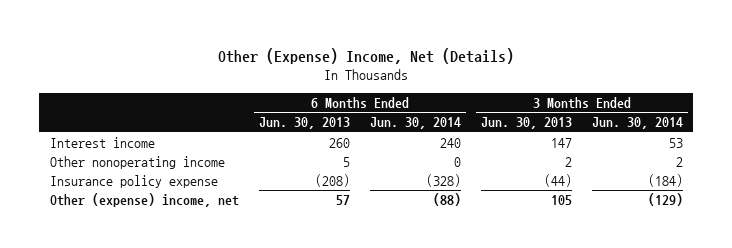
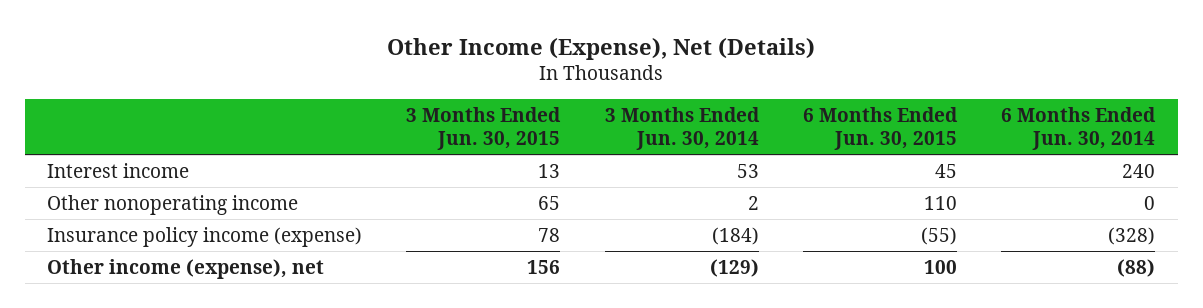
[218,47,515,64] Other (Expense) Income, Net (Details) -> [387,37,816,60] Other Income (Expense), Net (Details)
[258,117,350,130] Jun. 30, 2013 -> none
[480,117,572,130] Jun. 30, 2013 -> none
none -> [406,107,562,151] 3 Months Ended Jun. 30, 2015
none -> [803,107,959,151] 6 Months Ended Jun. 30, 2015
[49,175,218,189] Insurance policy expense -> [47,226,363,247] Insurance policy income (expense)
[49,193,239,208] Other (expense) income, net -> [47,258,325,279] Other income (expense), net

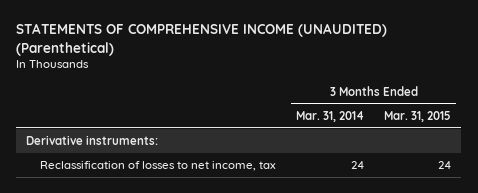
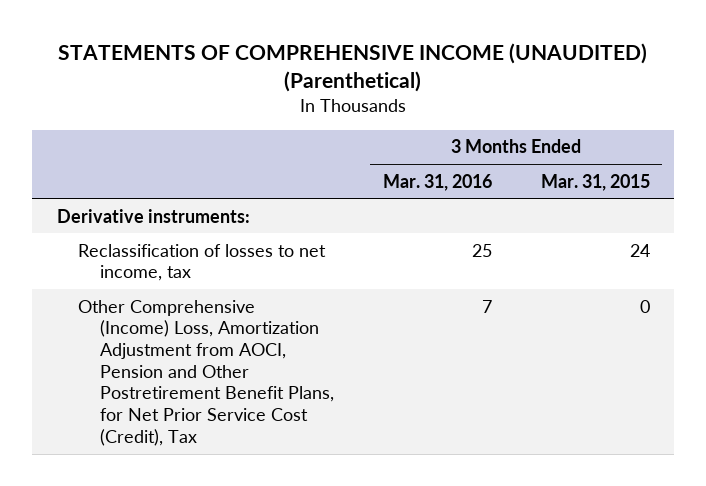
[296,111,365,123] Mar. 31, 2014 -> none
none -> [382,173,492,191] Mar. 31, 2016
none -> [78,299,334,446] Other Comprehensive (Income) Loss, Amortization Adjustment from AOCI, Pension and Other Postretirement Benefit Plans, for Net Prior Service Cost (Credit), Tax

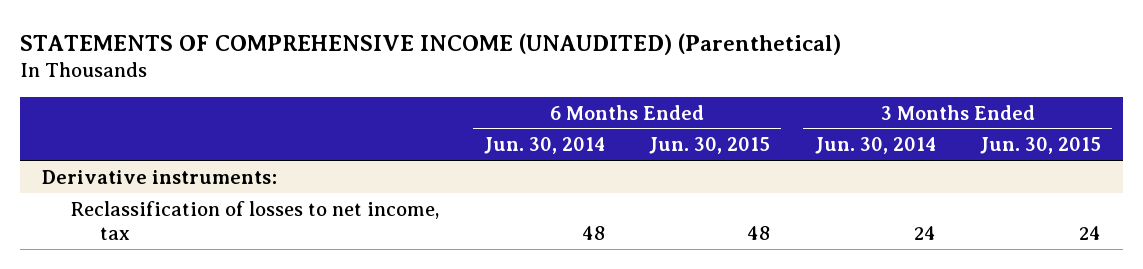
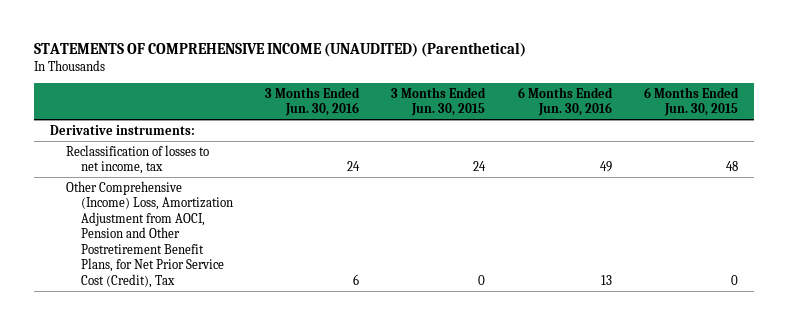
[483,137,605,155] Jun. 30, 2014 -> none
[814,137,936,155] Jun. 30, 2014 -> none
none -> [265,86,361,117] 3 Months Ended Jun. 30, 2016
none -> [517,86,613,117] 6 Months Ended Jun. 30, 2016
none -> [65,180,233,288] Other Comprehensive (Income) Loss, Amortization Adjustment from AOCI, Pension and Other Postretirement Benefit Plans, for Net Prior Service Cost (Credit), Tax

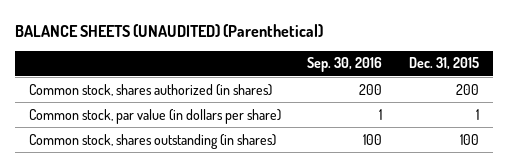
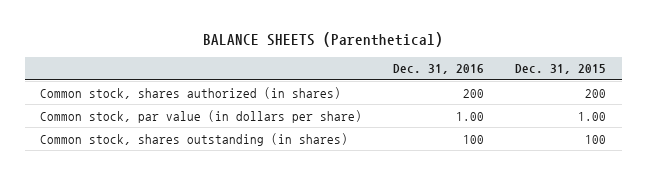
[15,23,324,37] BALANCE SHEETS (UNAUDITED) (Parenthetical) -> [203,32,444,48] BALANCE SHEETS (Parenthetical)
[307,57,383,73] Sep. 30, 2016 -> none
none -> [393,64,485,75] Dec. 31, 2016
[476,108,480,120] 1 -> [578,111,607,121] 1.00

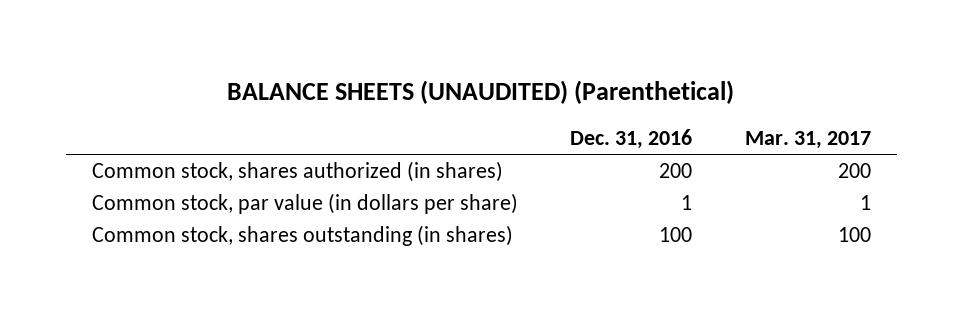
[203,32,444,48] BALANCE SHEETS (Parenthetical) -> [227,80,735,105] BALANCE SHEETS (UNAUDITED) (Parenthetical)
[515,64,607,75] Dec. 31, 2015 -> none
none -> [744,131,871,150] Mar. 31, 2017
[456,111,485,121] 1.00 -> [681,195,693,211] 1

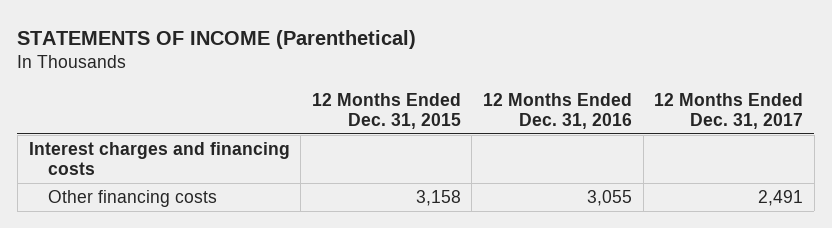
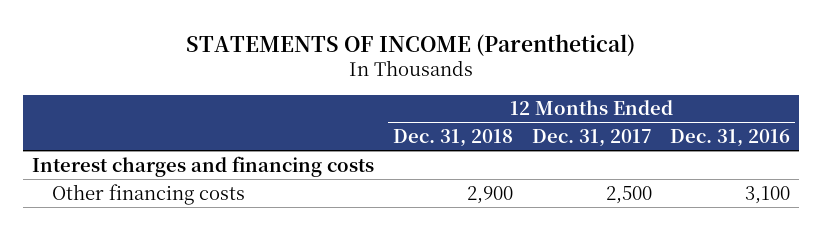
[311,92,461,129] 12 Months Ended Dec. 31, 2015 -> none
none -> [392,129,513,148] Dec. 31, 2018
[587,189,633,206] 3,055 -> [745,185,791,204] 3,100
[758,189,804,206] 2,491 -> [605,185,652,204] 2,500

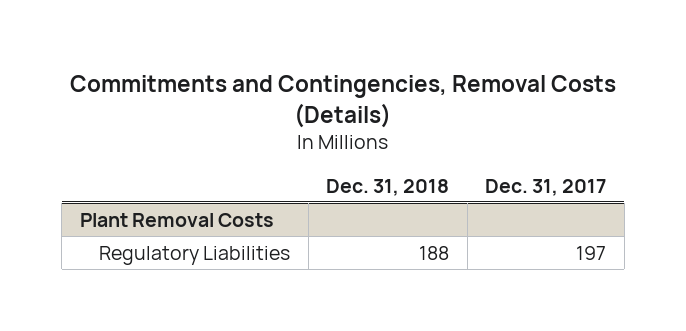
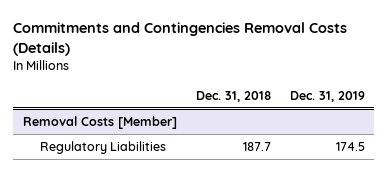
[70,75,617,128] Commitments and Contingencies, Removal Costs (Details) -> [13,22,348,57] Commitments and Contingencies Removal Costs (Details)
[485,178,607,196] Dec. 31, 2017 -> none
none -> [289,90,365,102] Dec. 31, 2019
[79,212,274,227] Plant Removal Costs -> [22,115,177,129] Removal Costs [Member]
[419,245,450,260] 188 -> [242,141,271,151] 187.7

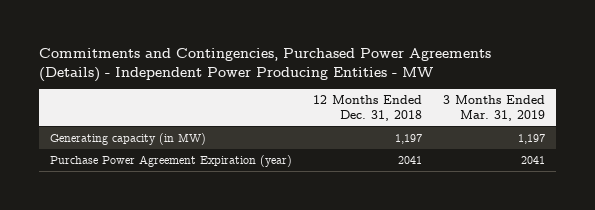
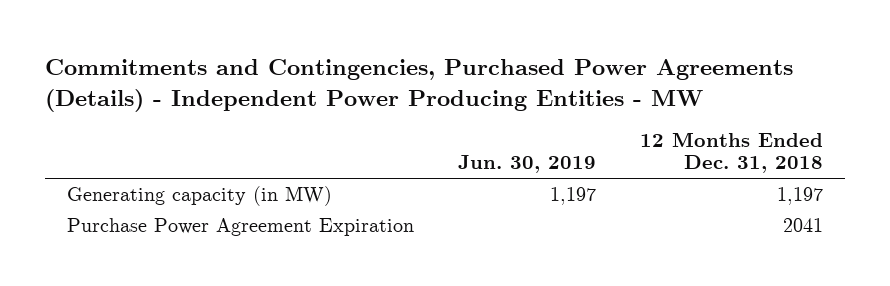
[443,95,546,121] 3 Months Ended Mar. 31, 2019 -> none
none -> [458,155,597,174] Jun. 30, 2019
[49,155,292,168] Purchase Power Agreement Expiration (year) -> [67,217,415,236] Purchase Power Agreement Expiration

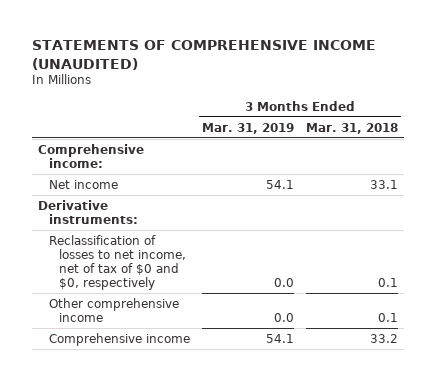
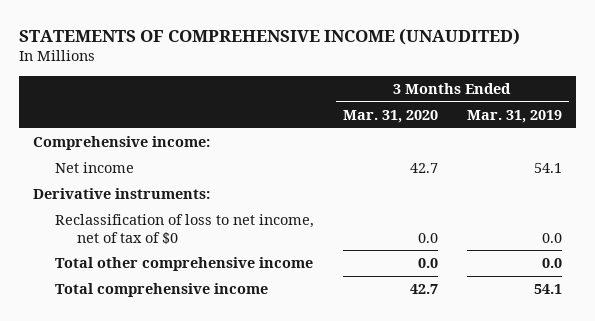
[305,122,398,134] Mar. 31, 2018 -> none
none -> [342,110,438,124] Mar. 31, 2020
[48,234,186,290] Reclassification of losses to net income, net of tax of $0 and $0, respectively -> [54,214,314,244] Reclassification of loss to net income, net of tax of $0
[48,297,179,322] Other comprehensive income -> [54,257,313,272] Total other comprehensive income
[48,332,190,346] Comprehensive income -> [54,283,268,298] Total comprehensive income

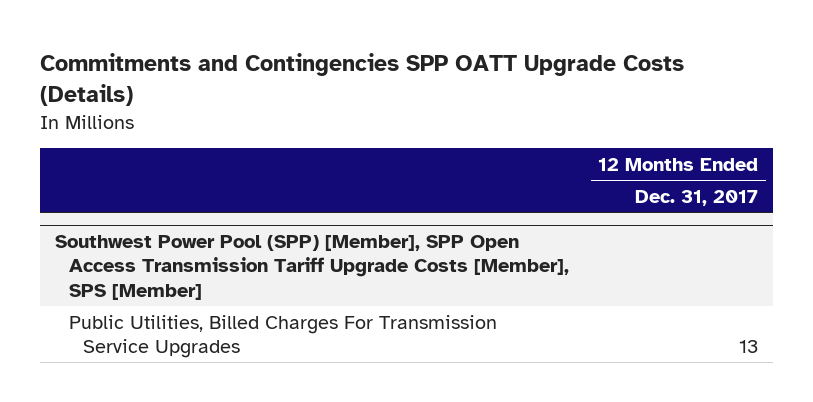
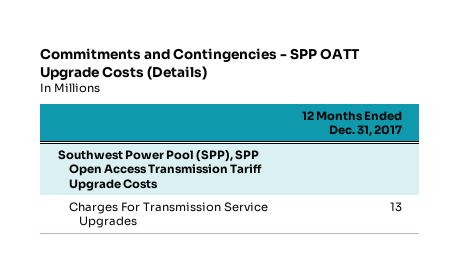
[40,53,685,106] Commitments and Contingencies SPP OATT Upgrade Costs (Details) -> [40,47,361,80] Commitments and Contingencies - SPP OATT Upgrade Costs (Details)
[54,234,570,301] Southwest Power Pool (SPP) [Member], SPP Open Access Transmission Tariff Upgrade Costs [Member], SPS [Member] -> [57,150,262,191] Southwest Power Pool (SPP), SPP Open Access Transmission Tariff Upgrade Costs
[69,314,498,359] Public Utilities, Billed Charges For Transmission Service Upgrades -> [68,202,268,229] Charges For Transmission Service Upgrades

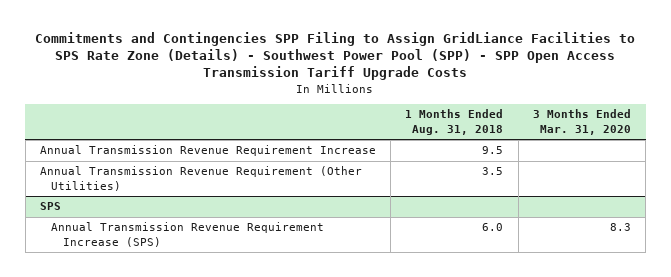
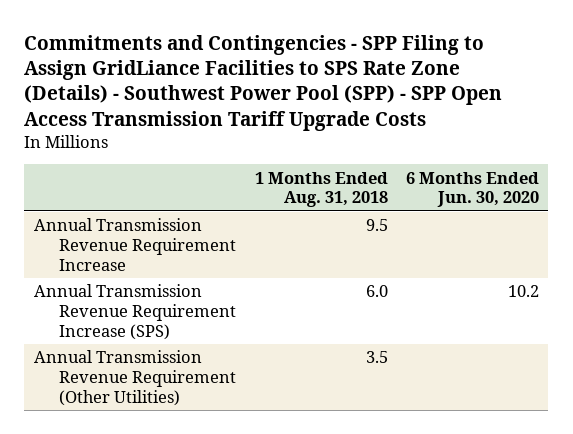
[35,31,636,81] Commitments and Contingencies SPP Filing to Assign GridLiance Facilities to SPS Rate Zone (Details) - Southwest Power Pool (SPP) - SPP Open Access Transmission Tariff Upgrade Costs -> [24,34,503,131] Commitments and Contingencies - SPP Filing to Assign GridLiance Facilities to SPS Rate Zone (Details) - Southwest Power Pool (SPP) - SPP Open Access Transmission Tariff Upgrade Costs
[532,109,631,135] 3 Months Ended Mar. 31, 2020 -> none
none -> [406,171,540,208] 6 Months Ended Jun. 30, 2020
[39,202,61,211] SPS -> none
[39,166,362,191] Annual Transmission Revenue Requirement (Other Utilities) -> [33,350,237,406] Annual Transmission Revenue Requirement (Other Utilities)

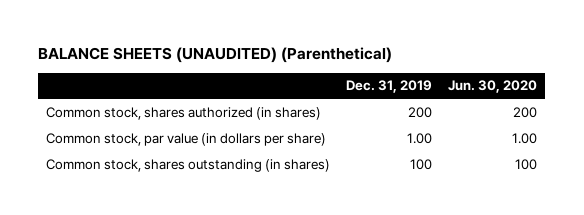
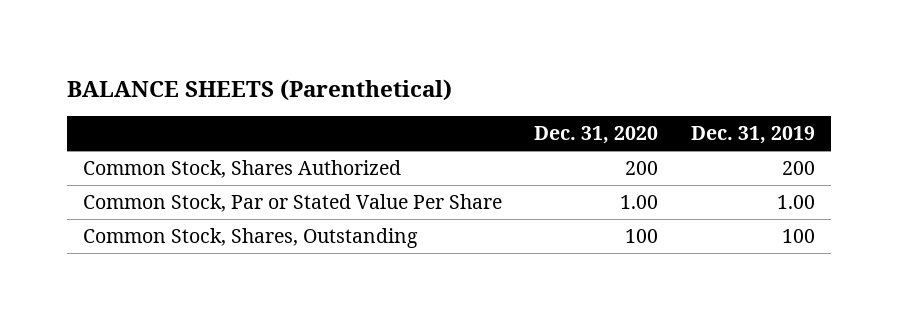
[38,47,393,64] BALANCE SHEETS (UNAUDITED) (Parenthetical) -> [66,78,452,101] BALANCE SHEETS (Parenthetical)
[448,80,538,94] Jun. 30, 2020 -> none
none -> [534,126,659,145] Dec. 31, 2020
[46,106,322,120] Common stock, shares authorized (in shares) -> [82,160,401,179] Common Stock, Shares Authorized
[46,132,327,146] Common stock, par value (in dollars per share) -> [82,194,502,213] Common Stock, Par or Stated Value Per Share
[46,158,331,172] Common stock, shares outstanding (in shares) -> [82,228,418,249] Common Stock, Shares, Outstanding

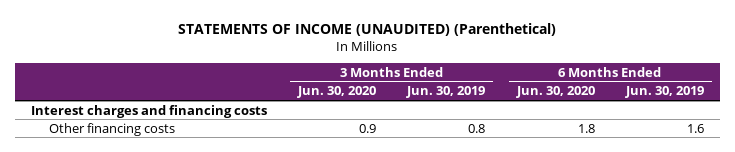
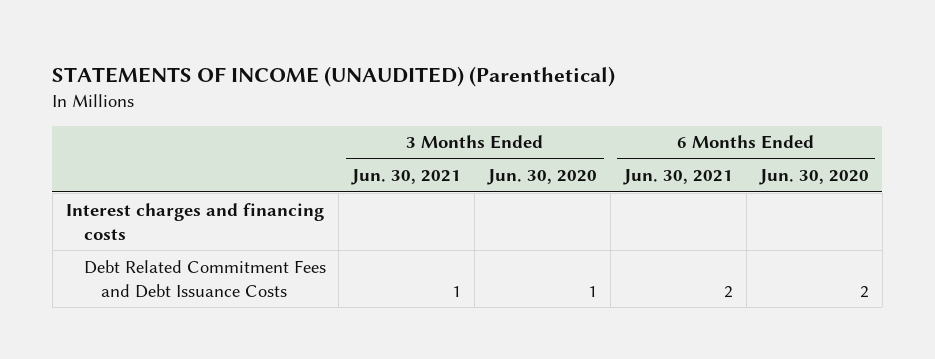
[406,86,486,99] Jun. 30, 2019 -> none
[624,86,704,99] Jun. 30, 2019 -> none
none -> [351,169,462,186] Jun. 30, 2021
none -> [622,169,733,186] Jun. 30, 2021
[48,122,175,136] Other financing costs -> none
none -> [83,259,326,298] Debt Related Commitment Fees and Debt Issuance Costs

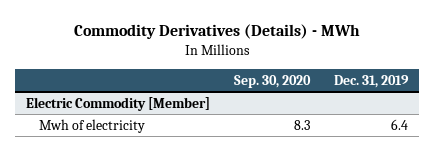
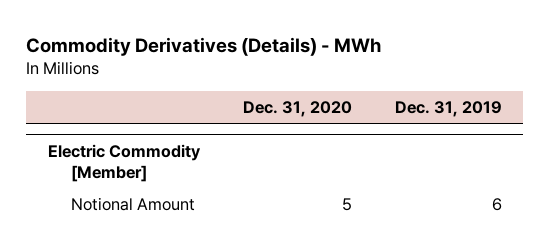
[233,74,311,88] Sep. 30, 2020 -> none
none -> [242,100,352,117] Dec. 31, 2020
[39,118,146,133] Mwh of electricity -> none
none -> [71,197,196,212] Notional Amount

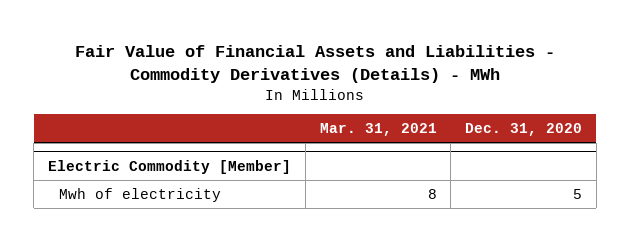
[26,37,382,57] Commodity Derivatives (Details) - MWh -> [75,44,556,83] Fair Value of Financial Assets and Liabilities - Commodity Derivatives (Details) - MWh
[394,100,502,117] Dec. 31, 2019 -> none
none -> [319,123,437,137] Mar. 31, 2021
[71,197,196,212] Notional Amount -> [59,187,222,202] Mwh of electricity

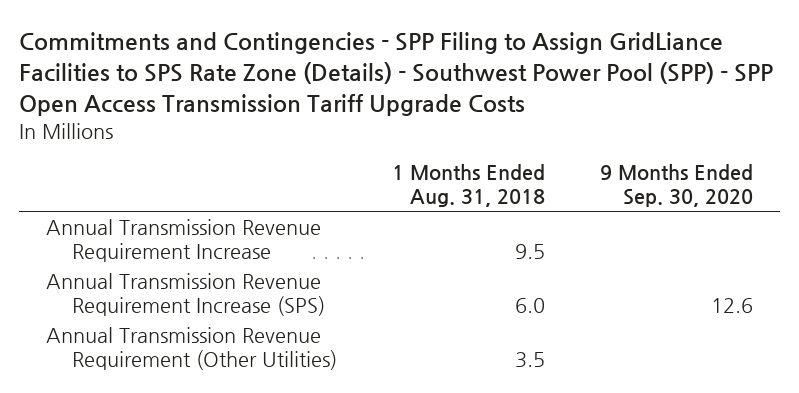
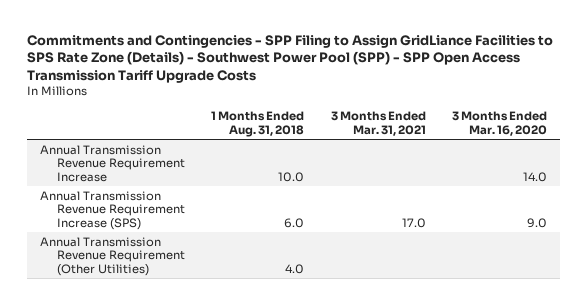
[600,164,754,208] 9 Months Ended Sep. 30, 2020 -> none
none -> [330,111,426,136] 3 Months Ended Mar. 31, 2021
none -> [451,111,547,136] 3 Months Ended Mar. 16, 2020
[515,243,546,259] 9.5 -> [278,171,305,182] 10.0
[515,351,546,368] 3.5 -> [285,263,305,274] 4.0

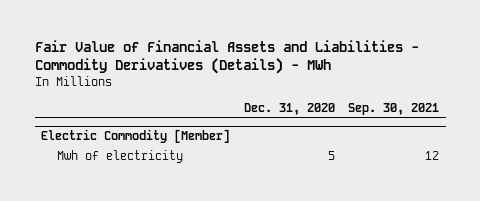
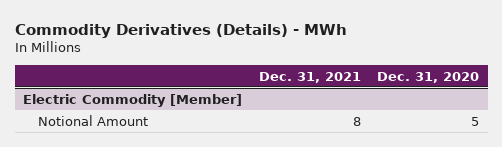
[34,40,419,75] Fair Value of Financial Assets and Liabilities - Commodity Derivatives (Details) - MWh -> [14,23,347,38] Commodity Derivatives (Details) - MWh
[347,102,439,115] Sep. 30, 2021 -> none
none -> [258,71,361,83] Dec. 31, 2021
[57,150,184,164] Mwh of electricity -> [37,114,148,126] Notional Amount

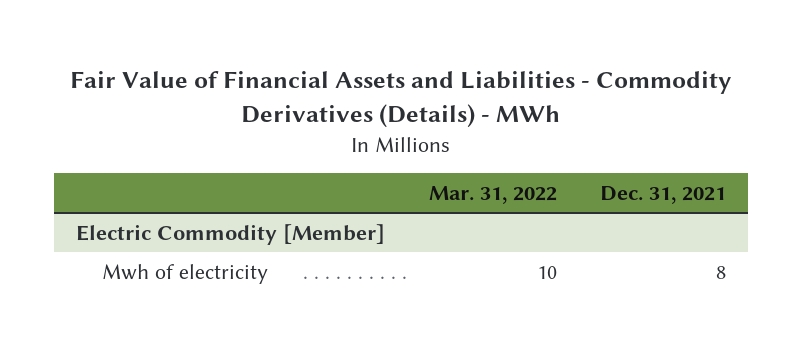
[14,23,347,38] Commodity Derivatives (Details) - MWh -> [70,71,732,129] Fair Value of Financial Assets and Liabilities - Commodity Derivatives (Details) - MWh
[377,71,480,83] Dec. 31, 2020 -> none
none -> [428,185,557,204] Mar. 31, 2022
[37,114,148,126] Notional Amount -> [101,263,268,284] Mwh of electricity

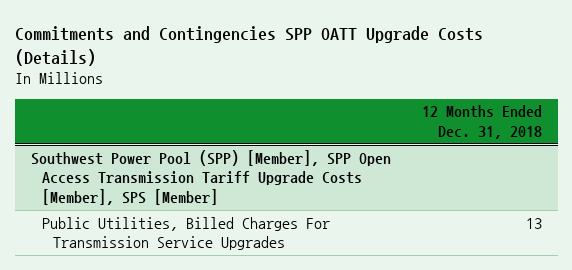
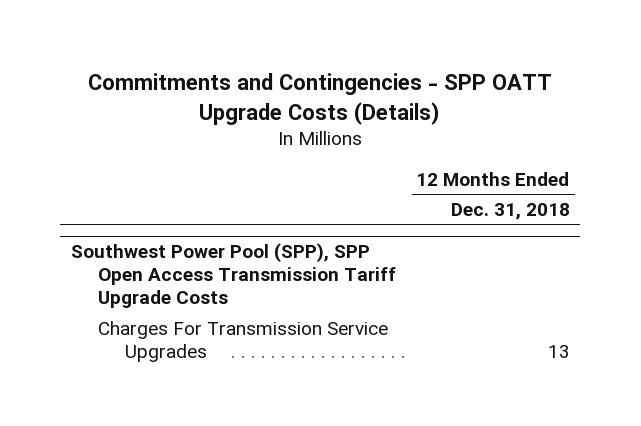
[14,25,483,66] Commitments and Contingencies SPP OATT Upgrade Costs (Details) -> [88,72,553,125] Commitments and Contingencies - SPP OATT Upgrade Costs (Details)
[30,149,391,205] Southwest Power Pool (SPP) [Member], SPP Open Access Transmission Tariff Upgrade Costs [Member], SPS [Member] -> [70,243,396,309] Southwest Power Pool (SPP), SPP Open Access Transmission Tariff Upgrade Costs
[41,216,330,251] Public Utilities, Billed Charges For Transmission Service Upgrades -> [97,320,388,362] Charges For Transmission Service Upgrades

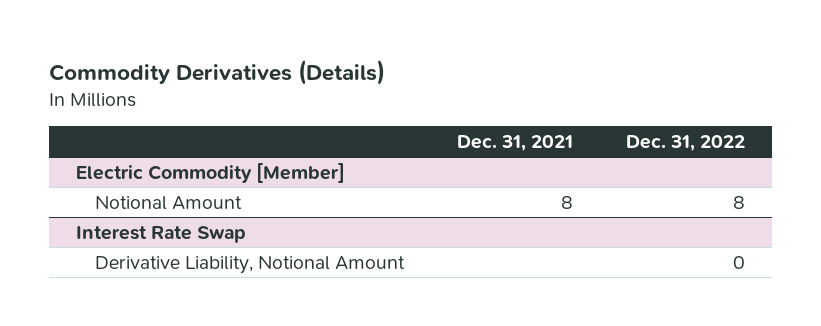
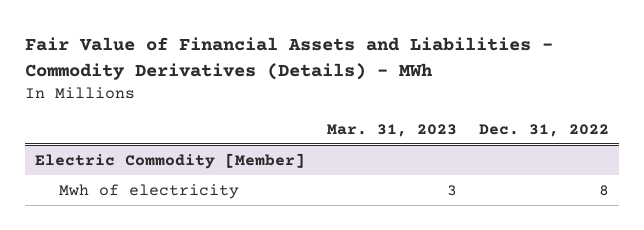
[49,59,386,85] Commodity Derivatives (Details) -> [24,37,553,80] Fair Value of Financial Assets and Liabilities - Commodity Derivatives (Details) - MWh
[457,134,574,151] Dec. 31, 2021 -> none
none -> [326,123,457,137] Mar. 31, 2023
[75,225,246,243] Interest Rate Swap -> none
[94,255,405,274] Derivative Liability, Notional Amount -> none
[94,195,242,210] Notional Amount -> [59,183,240,199] Mwh of electricity

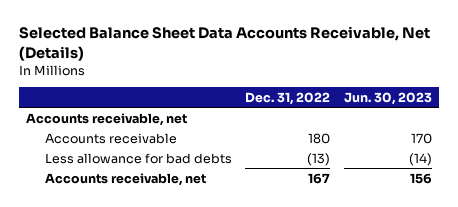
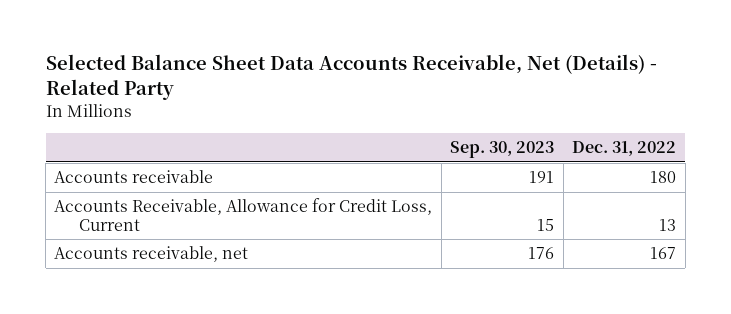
[18,26,430,61] Selected Balance Sheet Data Accounts Receivable, Net (Details) -> [45,54,657,101] Selected Balance Sheet Data Accounts Receivable, Net (Details) - Related Party
[344,92,433,106] Jun. 30, 2023 -> none
none -> [450,141,555,159] Sep. 30, 2023
[25,112,187,126] Accounts receivable, net -> none
[44,152,232,164] Less allowance for bad debts -> [54,198,433,232] Accounts Receivable, Allowance for Credit Loss, Current
[307,152,331,166] (13) -> [659,219,677,232] 13

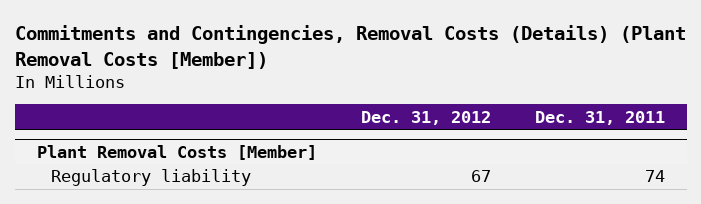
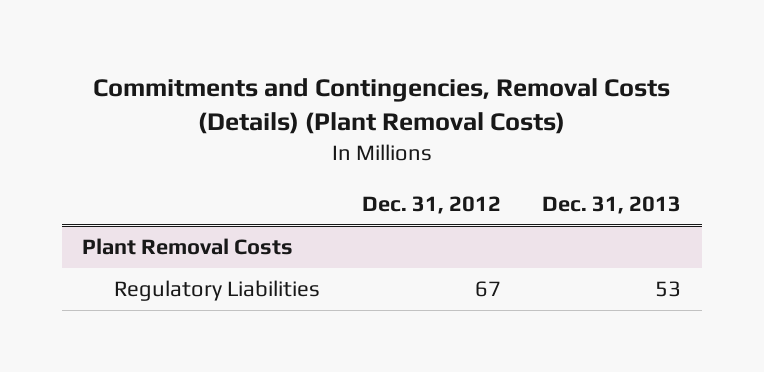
[14,25,686,69] Commitments and Contingencies, Removal Costs (Details) (Plant Removal Costs [Member]) -> [92,78,670,135] Commitments and Contingencies, Removal Costs (Details) (Plant Removal Costs)
[534,110,665,125] Dec. 31, 2011 -> none
none -> [542,195,682,214] Dec. 31, 2013
[36,145,317,161] Plant Removal Costs [Member] -> [82,238,294,256] Plant Removal Costs
[50,169,251,187] Regulatory liability -> [114,280,321,302] Regulatory Liabilities

